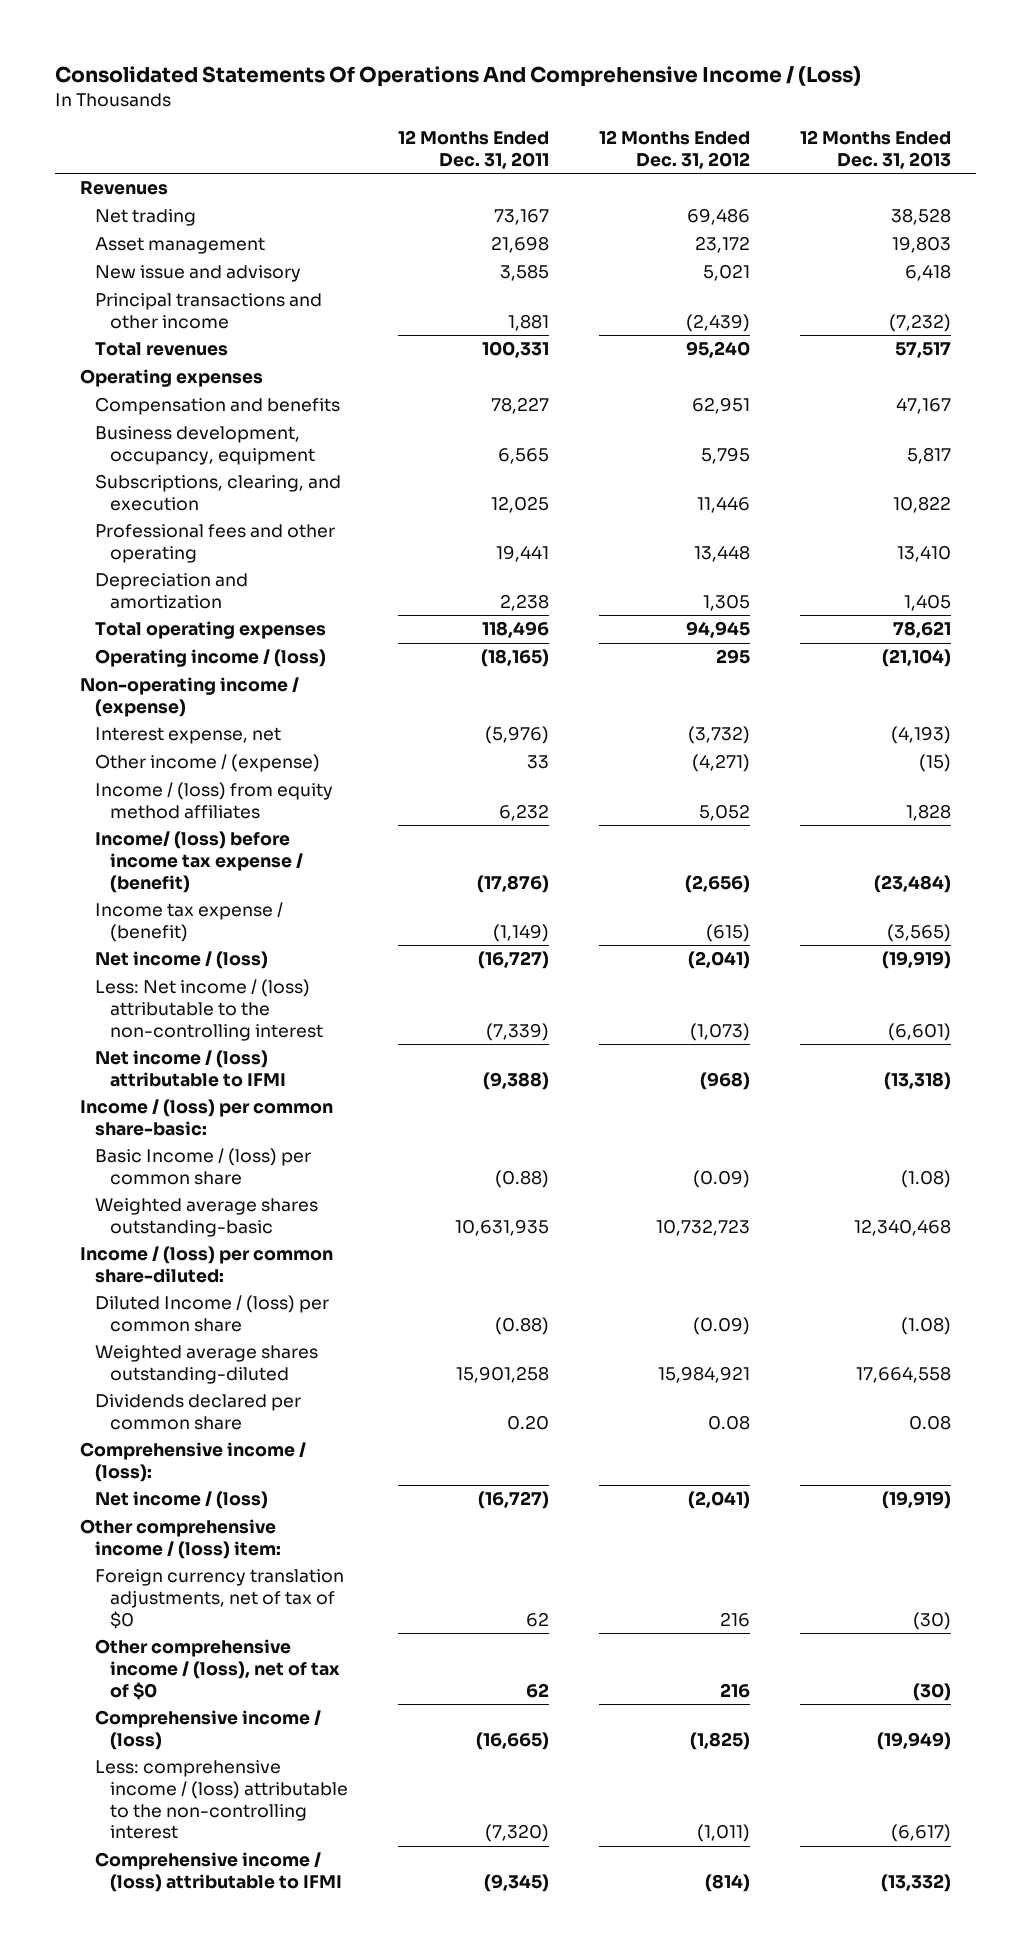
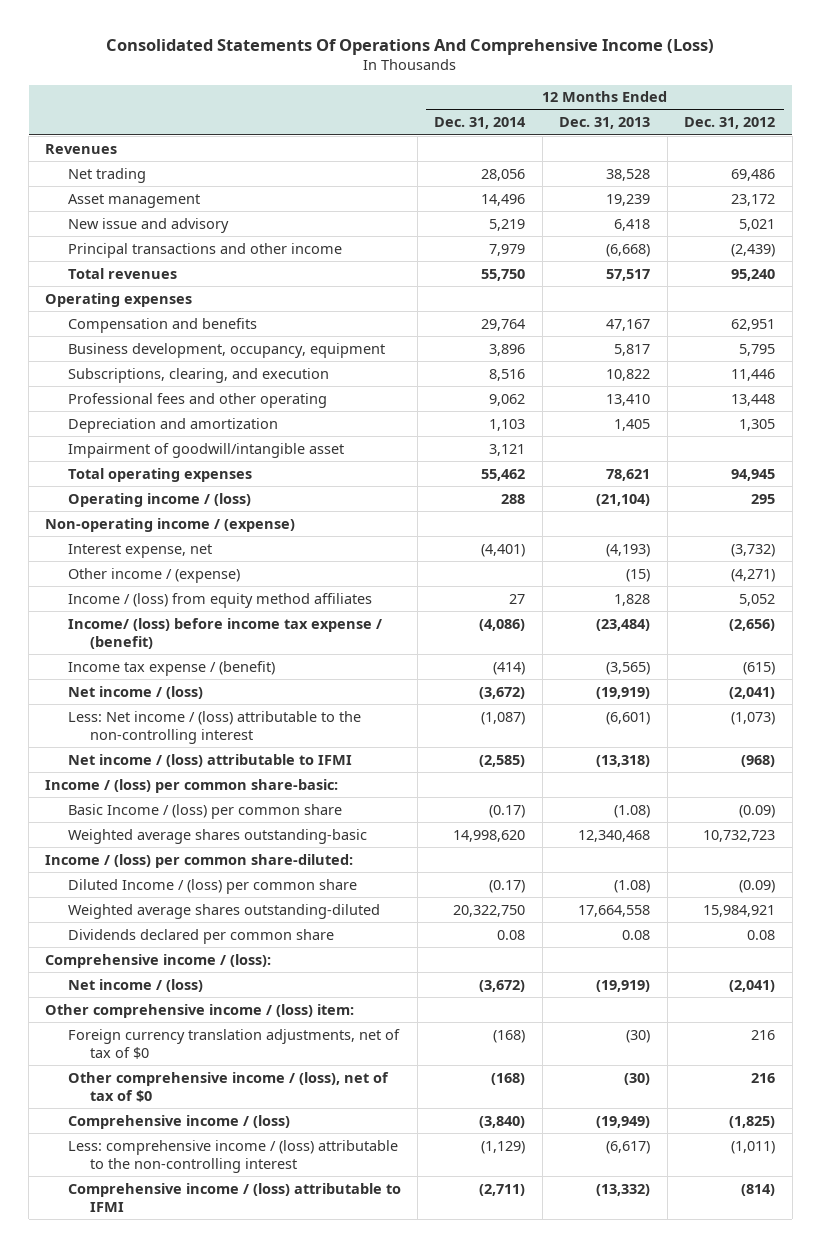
[54,66,861,88] Consolidated Statements Of Operations And Comprehensive Income / (Loss) -> [106,38,715,55] Consolidated Statements Of Operations And Comprehensive Income (Loss)
[397,130,549,169] 12 Months Ended Dec. 31, 2011 -> none
none -> [434,117,527,130] Dec. 31, 2014
[891,236,951,254] 19,803 -> [606,193,651,206] 19,239
[888,314,951,333] (7,232) -> [606,243,651,257] (6,668)
none -> [67,442,344,458] Impairment of goodwill/intangible asset

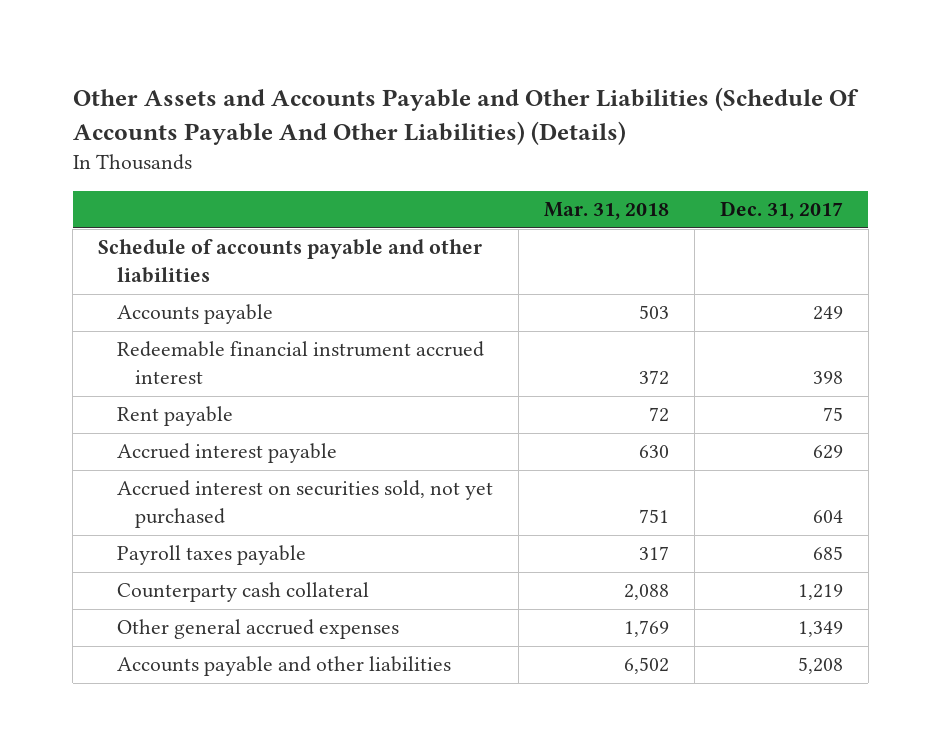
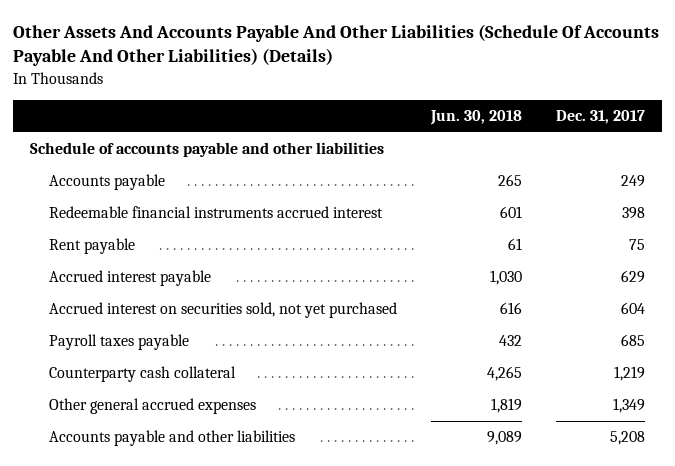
[72,87,859,146] Other Assets and Accounts Payable and Other Liabilities (Schedule Of Accounts Payable And Other Liabilities) (Details) -> [13,23,660,67] Other Assets And Accounts Payable And Other Liabilities (Schedule Of Accounts Payable And Other Liabilities) (Details)
[543,202,669,221] Mar. 31, 2018 -> none
none -> [430,110,523,126] Jun. 30, 2018
[116,341,484,385] Redeemable financial instrument accrued interest -> [49,206,384,219] Redeemable financial instruments accrued interest

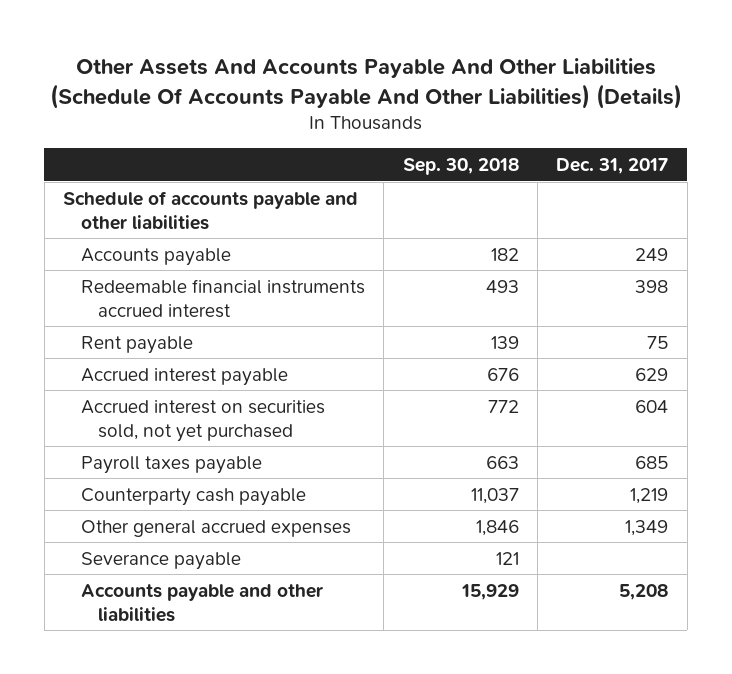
[430,110,523,126] Jun. 30, 2018 -> none
none -> [402,158,519,176] Sep. 30, 2018
[49,366,237,383] Counterparty cash collateral -> [80,487,306,506] Counterparty cash payable
none -> [80,551,241,570] Severance payable

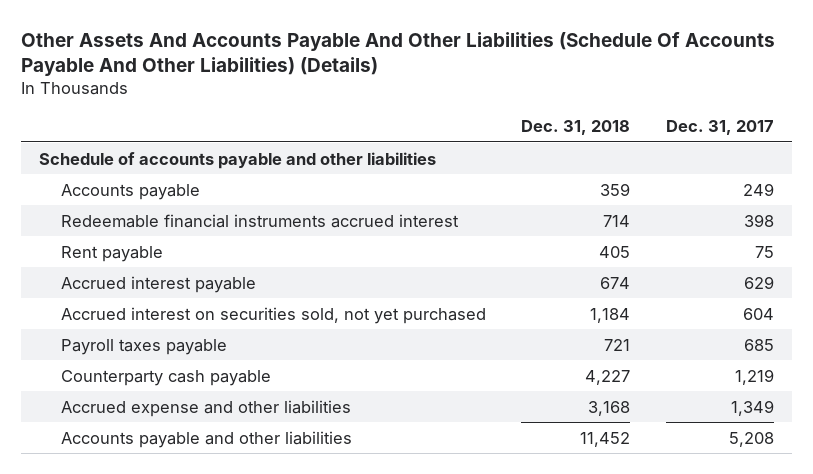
[402,158,519,176] Sep. 30, 2018 -> none
none -> [521,119,631,135] Dec. 31, 2018
[80,551,241,570] Severance payable -> none
[80,519,351,537] Other general accrued expenses -> [60,399,351,417] Accrued expense and other liabilities

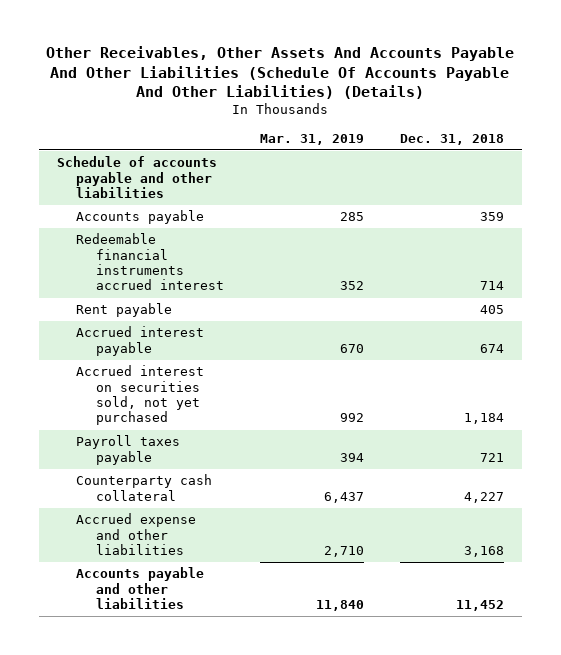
[21,31,776,77] Other Assets And Accounts Payable And Other Liabilities (Schedule Of Accounts Payable And Other Liabilities) (Details) -> [46,46,515,100] Other Receivables, Other Assets And Accounts Payable And Other Liabilities (Schedule Of Accounts Payable And Other Liabilities) (Details)
[665,119,774,135] Dec. 31, 2017 -> none
none -> [259,133,364,145] Mar. 31, 2019
[60,369,271,386] Counterparty cash payable -> [76,474,213,501] Counterparty cash collateral

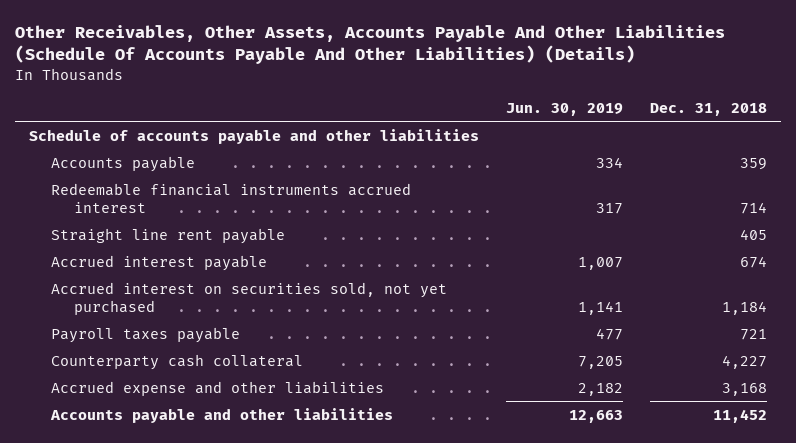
[46,46,515,100] Other Receivables, Other Assets And Accounts Payable And Other Liabilities (Schedule Of Accounts Payable And Other Liabilities) (Details) -> [15,24,726,65] Other Receivables, Other Assets, Accounts Payable And Other Liabilities (Schedule Of Accounts Payable And Other Liabilities) (Details)
[259,133,364,145] Mar. 31, 2019 -> none
none -> [505,102,623,116] Jun. 30, 2019
[76,303,173,318] Rent payable -> [51,227,286,244] Straight line rent payable

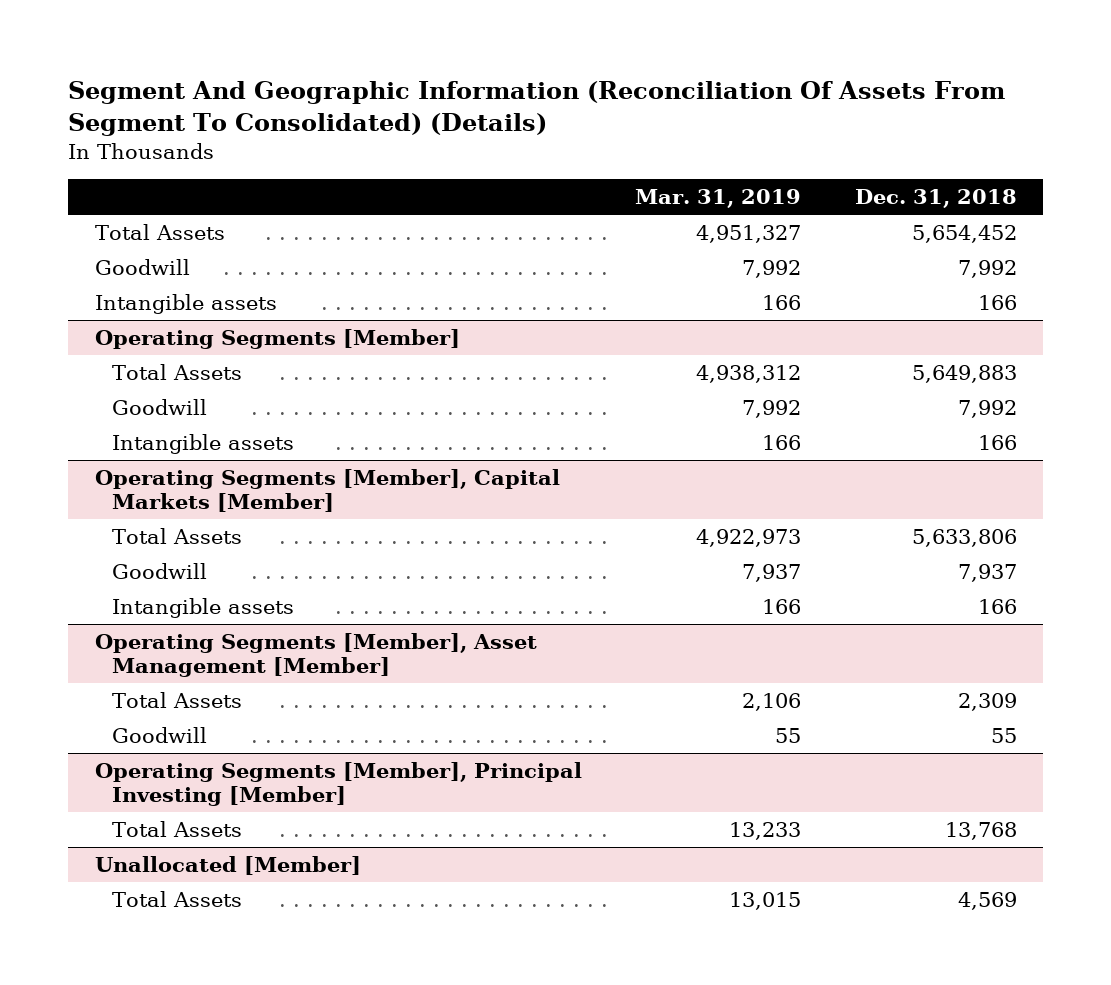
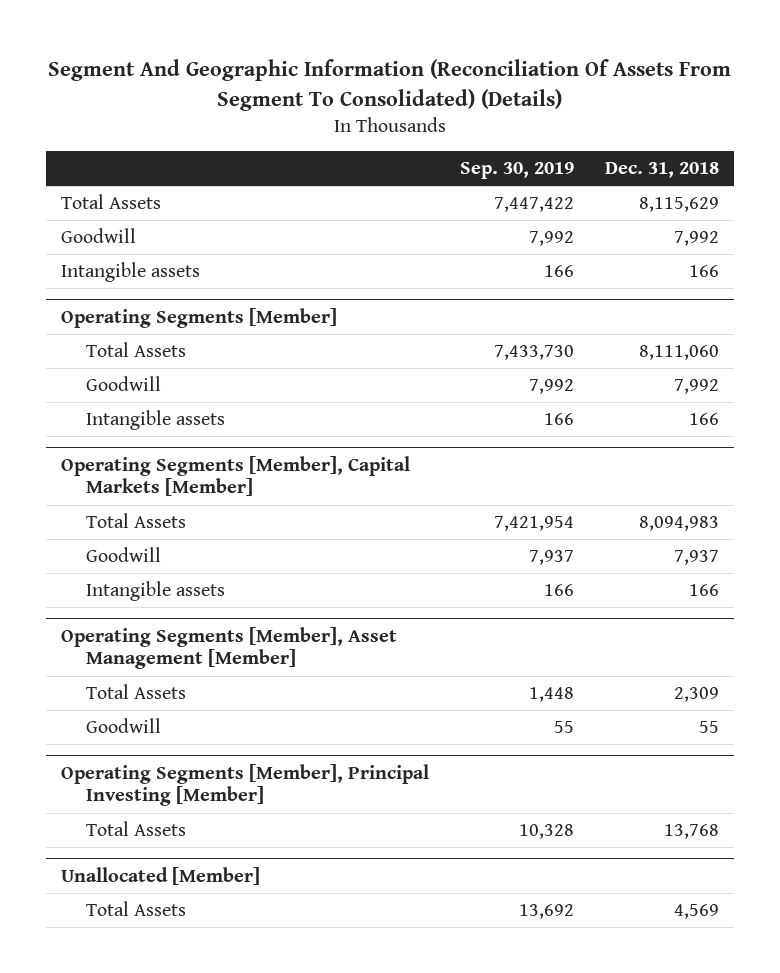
[635,188,802,208] Mar. 31, 2019 -> none
none -> [460,162,575,180] Sep. 30, 2019
[911,225,1017,244] 5,654,452 -> [638,197,719,213] 8,115,629
[911,365,1017,384] 5,649,883 -> [638,345,719,361] 8,111,060
[911,529,1017,548] 5,633,806 -> [638,516,719,532] 8,094,983

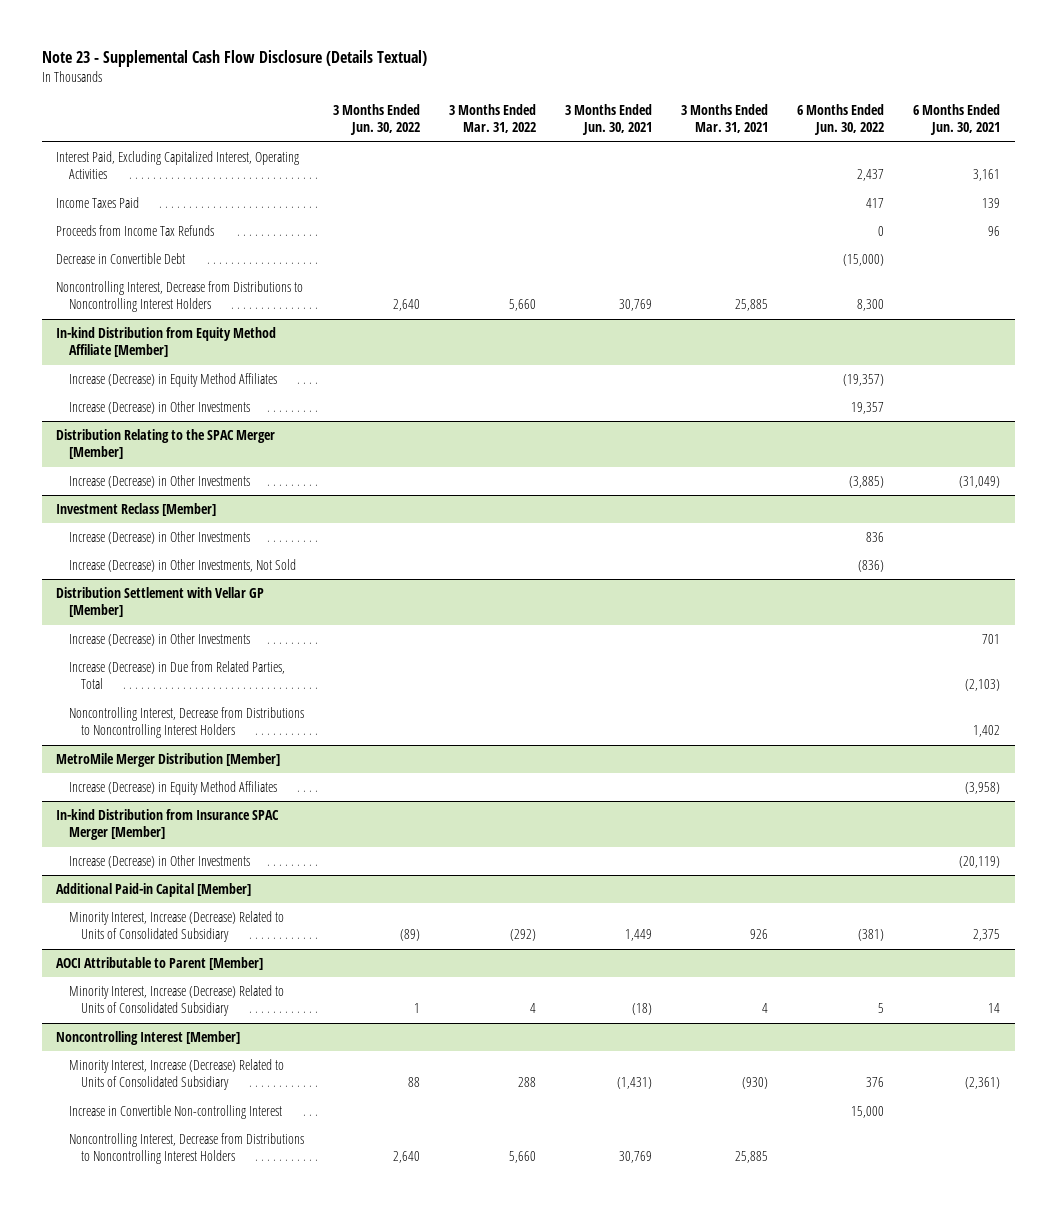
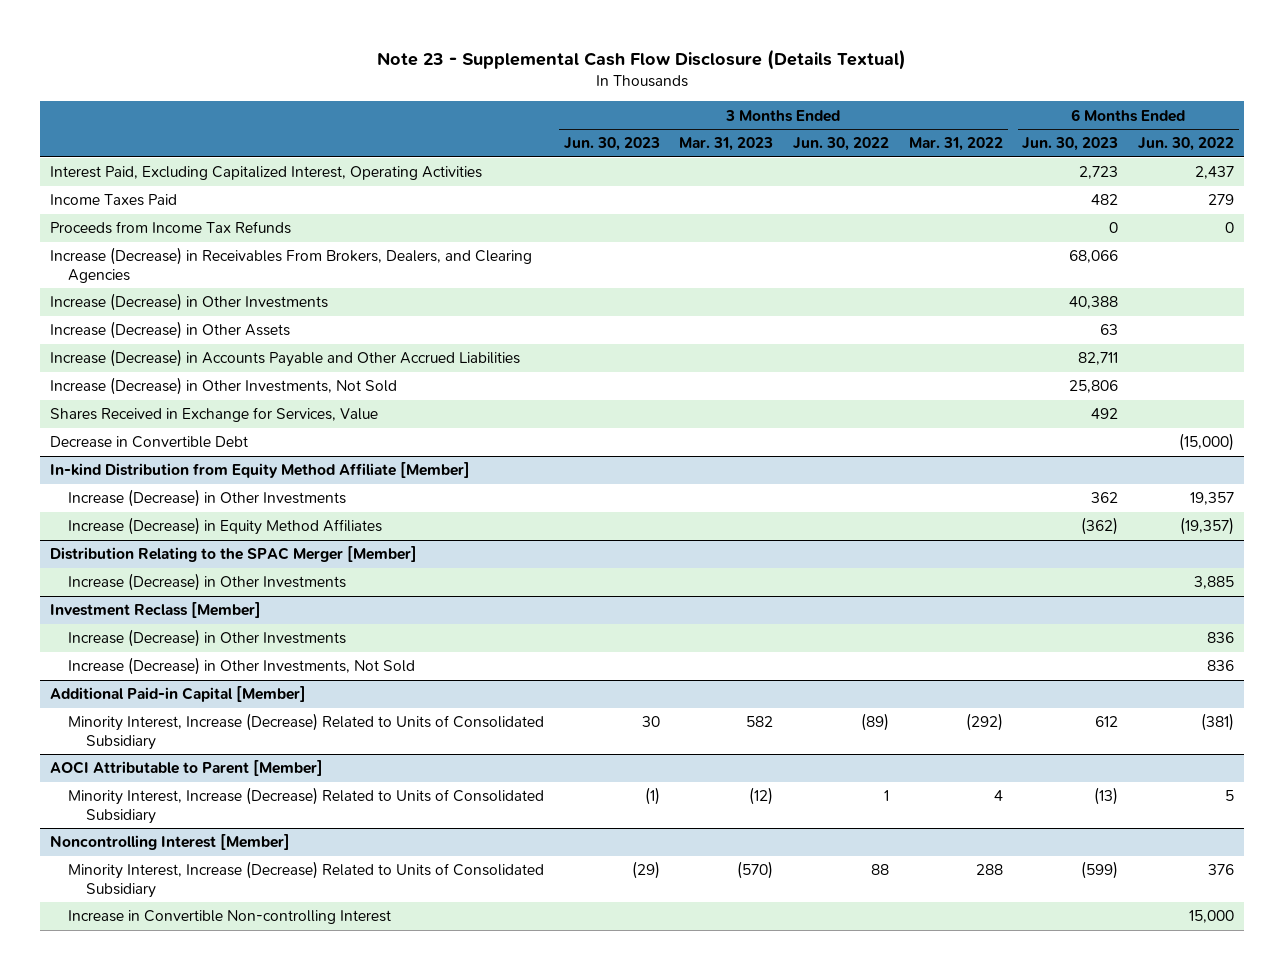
[564,103,652,136] 3 Months Ended Jun. 30, 2021 -> none
[680,103,768,134] 3 Months Ended Mar. 31, 2021 -> none
[912,103,1000,136] 6 Months Ended Jun. 30, 2021 -> none
none -> [563,137,660,152] Jun. 30, 2023
none -> [679,137,774,152] Mar. 31, 2023
none -> [1022,137,1119,152] Jun. 30, 2023
[865,197,884,208] 417 -> [1208,194,1235,206] 279
none -> [50,247,533,283] Increase (Decrease) in Receivables From Brokers, Dealers, and Clearing Agencies
none -> [50,293,329,312] Increase (Decrease) in Other Investments
none -> [50,321,291,340] Increase (Decrease) in Other Assets
none -> [50,349,521,368] Increase (Decrease) in Accounts Payable and Other Accrued Liabilities
none -> [50,377,398,396] Increase (Decrease) in Other Investments, Not Sold
none -> [50,407,379,423] Shares Received in Exchange for Services, Value
[56,280,304,313] Noncontrolling Interest, Decrease from Distributions to Noncontrolling Interest Holders -> none
[68,372,277,387] Increase (Decrease) in Equity Method Affiliates -> [68,517,383,536] Increase (Decrease) in Equity Method Affiliates
[848,475,884,488] (3,885) -> [1194,576,1235,590] 3,885
[56,586,265,618] Distribution Settlement with Vellar GP [Member] -> none
[68,632,250,646] Increase (Decrease) in Other Investments -> none
[68,660,285,690] Increase (Decrease) in Due from Related Parties, Total -> none
[68,706,304,739] Noncontrolling Interest, Decrease from Distributions to Noncontrolling Interest Holders -> none
[56,752,281,767] MetroMile Merger Distribution [Member] -> none
[68,780,277,795] Increase (Decrease) in Equity Method Affiliates -> none
[56,808,280,841] In-kind Distribution from Insurance SPAC Merger [Member] -> none
[68,854,250,868] Increase (Decrease) in Other Investments -> none
[857,559,884,572] (836) -> [1207,660,1235,672] 836
[68,1132,304,1165] Noncontrolling Interest, Decrease from Distributions to Noncontrolling Interest Holders -> none

